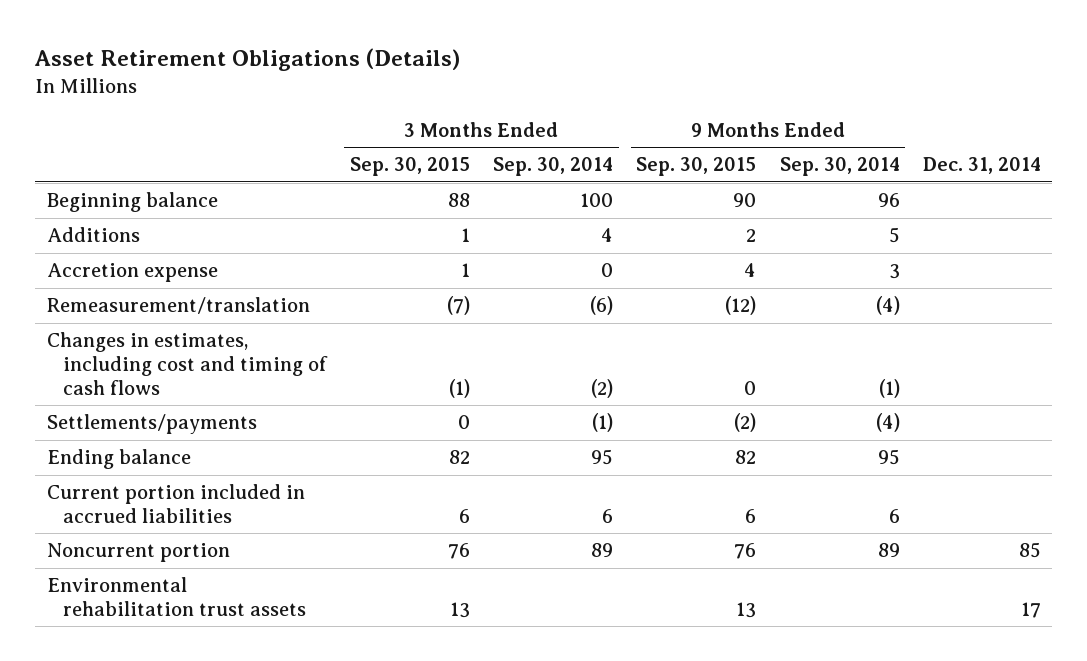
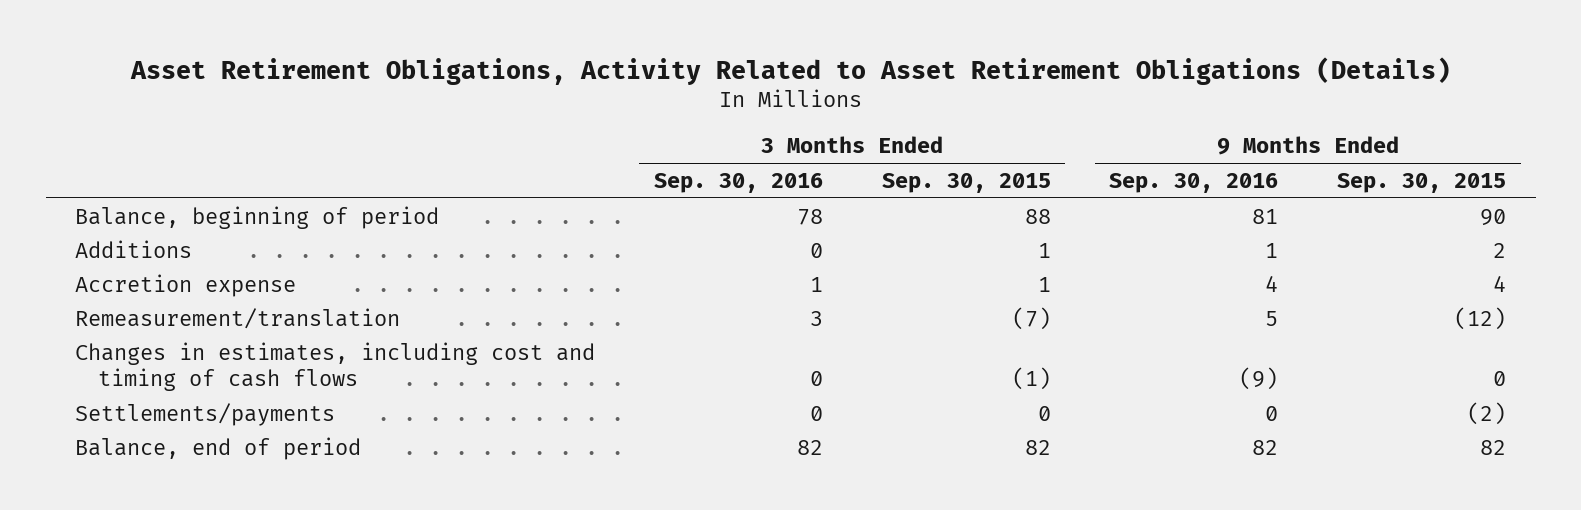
[34,47,461,71] Asset Retirement Obligations (Details) -> [129,56,1451,85] Asset Retirement Obligations, Activity Related to Asset Retirement Obligations (Details)
[493,157,614,177] Sep. 30, 2014 -> none
[779,157,900,177] Sep. 30, 2014 -> none
[922,157,1041,175] Dec. 31, 2014 -> none
none -> [653,172,823,193] Sep. 30, 2016
none -> [1109,172,1279,193] Sep. 30, 2016
[46,192,218,213] Beginning balance -> [75,205,440,229] Balance, beginning of period
[46,484,305,524] Current portion included in accrued liabilities -> none
[46,543,230,563] Noncurrent portion -> none
[46,577,306,617] Environmental rehabilitation trust assets -> none
[46,449,191,470] Ending balance -> [75,436,362,460] Balance, end of period

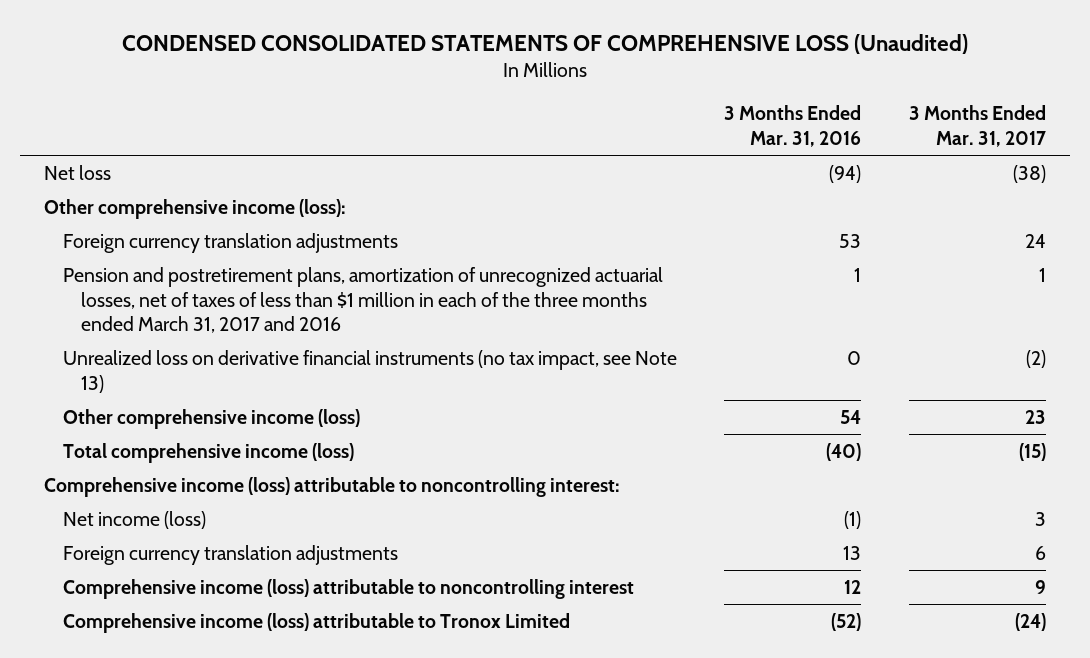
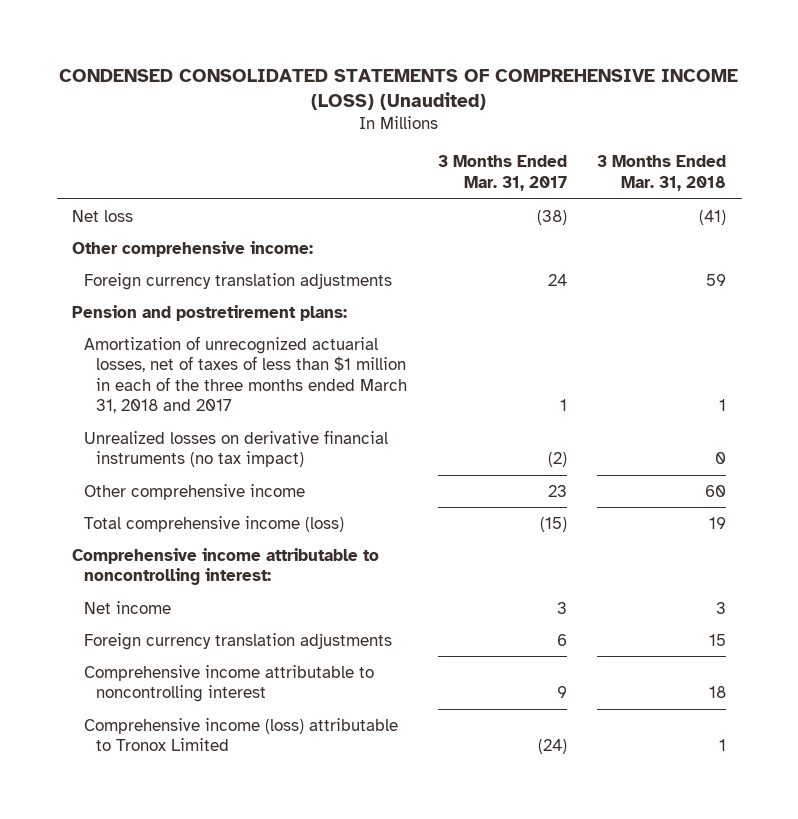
[122,33,969,54] CONDENSED CONSOLIDATED STATEMENTS OF COMPREHENSIVE LOSS (Unaudited) -> [59,69,739,111] CONDENSED CONSOLIDATED STATEMENTS OF COMPREHENSIVE INCOME (LOSS) (Unaudited)
[724,105,862,148] 3 Months Ended Mar. 31, 2016 -> none
none -> [597,155,727,192] 3 Months Ended Mar. 31, 2018
[44,198,347,219] Other comprehensive income (loss): -> [72,240,314,257] Other comprehensive income:
none -> [72,304,348,321] Pension and postretirement plans:
[62,266,663,334] Pension and postretirement plans, amortization of unrecognized actuarial losses, net of taxes of less than $1 million in each of the three months ended March 31, 2017 and 2016 -> [83,335,407,414] Amortization of unrecognized actuarial losses, net of taxes of less than $1 million in each of the three months ended March 31, 2018 and 2017
[62,349,677,393] Unrealized loss on derivative financial instruments (no tax impact, see Note 13) -> [83,429,388,468] Unrealized losses on derivative financial instruments (no tax impact)
[62,408,360,429] Other comprehensive income (loss) -> [83,483,305,500] Other comprehensive income
[44,476,621,497] Comprehensive income (loss) attributable to noncontrolling interest: -> [72,547,380,586] Comprehensive income attributable to noncontrolling interest:
[62,510,206,529] Net income (loss) -> [83,600,171,614] Net income
[62,578,634,599] Comprehensive income (loss) attributable to noncontrolling interest -> [83,664,374,703] Comprehensive income attributable to noncontrolling interest

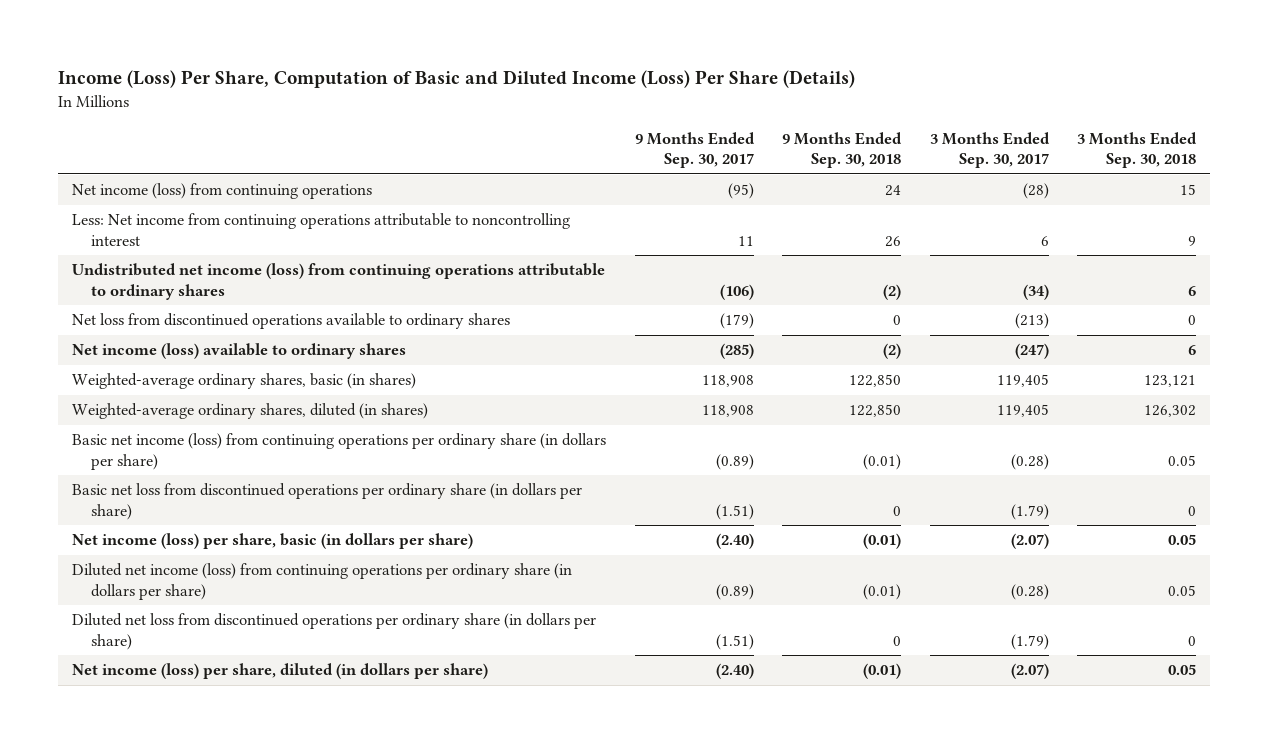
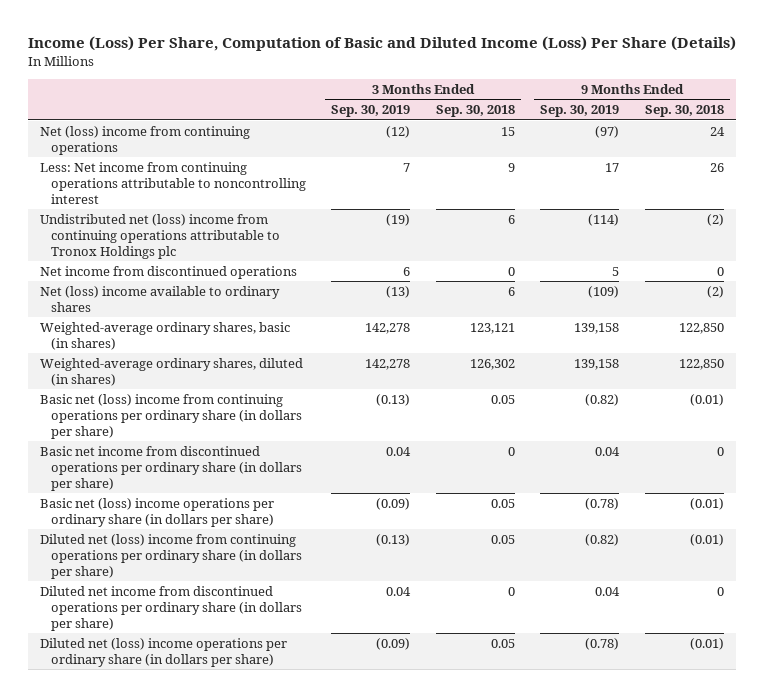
[634,131,755,169] 9 Months Ended Sep. 30, 2017 -> none
[929,131,1050,169] 3 Months Ended Sep. 30, 2017 -> none
none -> [331,105,411,118] Sep. 30, 2019
none -> [540,105,620,118] Sep. 30, 2019
[72,183,373,200] Net income (loss) from continuing operations -> [40,125,251,155] Net (loss) income from continuing operations
[72,263,606,300] Undistributed net income (loss) from continuing operations attributable to ordinary shares -> [40,213,281,259] Undistributed net (loss) income from continuing operations attributable to Tronox Holdings plc
[72,313,511,330] Net loss from discontinued operations available to ordinary shares -> [40,265,298,279] Net income from discontinued operations
[72,343,407,360] Net income (loss) available to ordinary shares -> [40,285,281,312] Net (loss) income available to ordinary shares
[72,433,607,470] Basic net income (loss) from continuing operations per ordinary share (in dollars per share) -> [40,393,303,439] Basic net (loss) income from continuing operations per ordinary share (in dollars per share)
[72,483,583,520] Basic net loss from discontinued operations per ordinary share (in dollars per share) -> [40,445,303,491] Basic net income from discontinued operations per ordinary share (in dollars per share)
[72,533,474,550] Net income (loss) per share, basic (in dollars per share) -> [40,497,275,527] Basic net (loss) income operations per ordinary share (in dollars per share)
[72,563,573,600] Diluted net income (loss) from continuing operations per ordinary share (in dollars per share) -> [40,533,303,579] Diluted net (loss) income from continuing operations per ordinary share (in dollars per share)
[72,613,597,650] Diluted net loss from discontinued operations per ordinary share (in dollars per share) -> [40,585,303,631] Diluted net income from discontinued operations per ordinary share (in dollars per share)
[72,663,489,680] Net income (loss) per share, diluted (in dollars per share) -> [40,637,288,667] Diluted net (loss) income operations per ordinary share (in dollars per share)

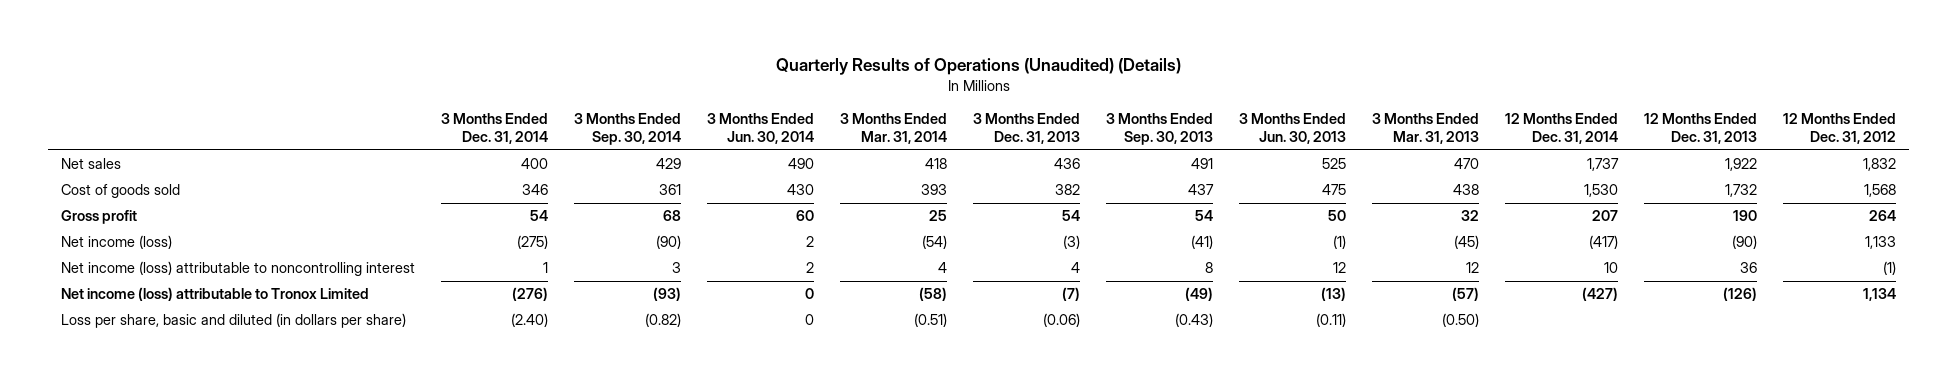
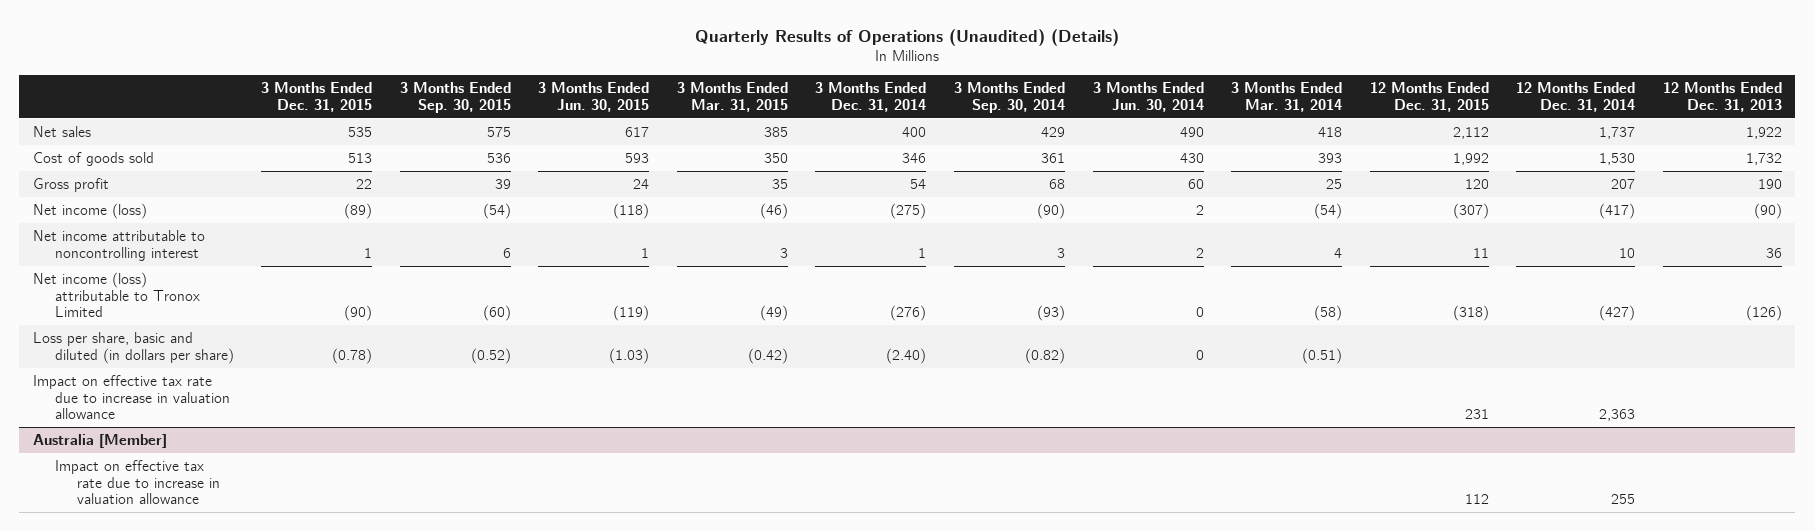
[973,112,1081,144] 3 Months Ended Dec. 31, 2013 -> none
[1106,112,1214,145] 3 Months Ended Sep. 30, 2013 -> none
[1239,112,1347,144] 3 Months Ended Jun. 30, 2013 -> none
[1372,112,1480,144] 3 Months Ended Mar. 31, 2013 -> none
[1783,112,1897,144] 12 Months Ended Dec. 31, 2012 -> none
none -> [261,82,373,112] 3 Months Ended Dec. 31, 2015
none -> [399,82,511,113] 3 Months Ended Sep. 30, 2015
none -> [538,82,650,112] 3 Months Ended Jun. 30, 2015
none -> [676,82,788,112] 3 Months Ended Mar. 31, 2015
none -> [1369,82,1489,112] 12 Months Ended Dec. 31, 2015
[61,261,416,277] Net income (loss) attributable to noncontrolling interest -> [33,229,206,261] Net income attributable to noncontrolling interest
none -> [33,374,230,420] Impact on effective tax rate due to increase in valuation allowance
none -> [33,433,168,448] Australia [Member]
none -> [54,459,220,505] Impact on effective tax rate due to increase in valuation allowance

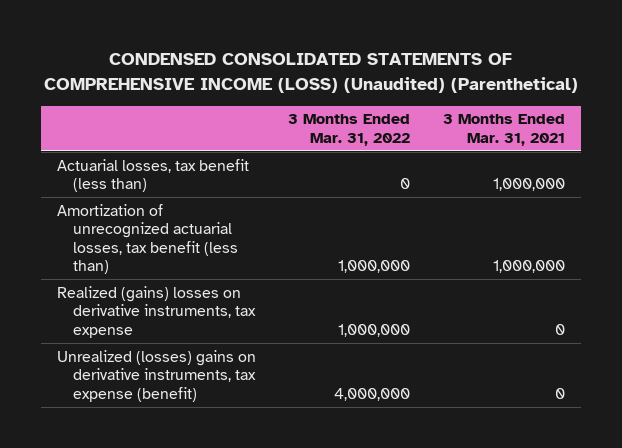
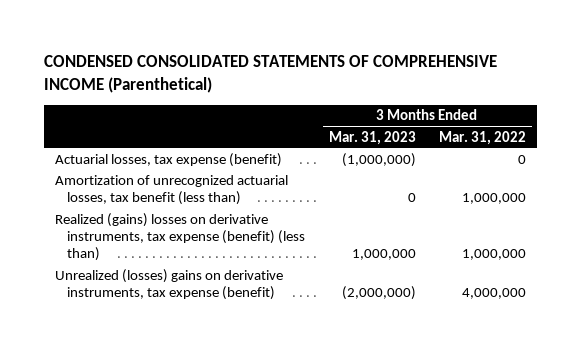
[43,53,578,93] CONDENSED CONSOLIDATED STATEMENTS OF COMPREHENSIVE INCOME (LOSS) (Unaudited) (Parenthetical) -> [43,54,497,93] CONDENSED CONSOLIDATED STATEMENTS OF COMPREHENSIVE INCOME (Parenthetical)
[442,114,565,146] 3 Months Ended Mar. 31, 2021 -> none
none -> [328,130,416,145] Mar. 31, 2023
[56,158,249,193] Actuarial losses, tax benefit (less than) -> [55,152,283,167] Actuarial losses, tax expense (benefit)
[56,285,257,338] Realized (gains) losses on derivative instruments, tax expense -> [55,212,306,261] Realized (gains) losses on derivative instruments, tax expense (benefit) (less than)

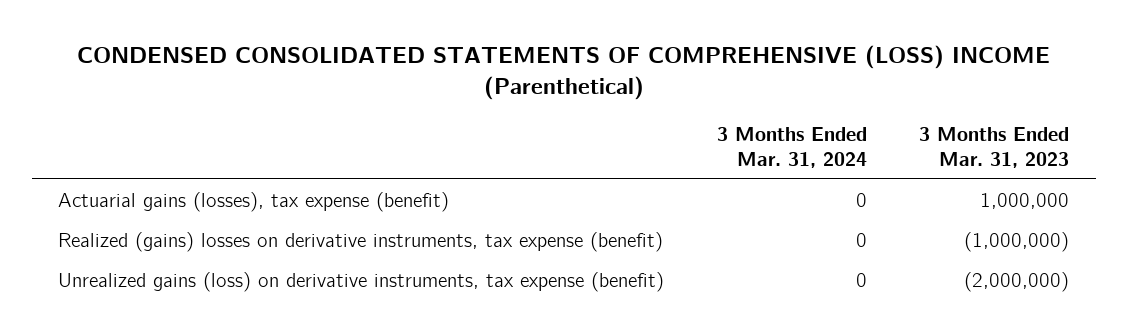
[43,54,497,93] CONDENSED CONSOLIDATED STATEMENTS OF COMPREHENSIVE INCOME (Parenthetical) -> [76,44,1050,100] CONDENSED CONSOLIDATED STATEMENTS OF COMPREHENSIVE (LOSS) INCOME (Parenthetical)
[438,130,526,145] Mar. 31, 2022 -> none
none -> [716,126,867,168] 3 Months Ended Mar. 31, 2024
[55,174,289,205] Amortization of unrecognized actuarial losses, tax benefit (less than) -> none
[55,152,283,167] Actuarial losses, tax expense (benefit) -> [58,192,450,213] Actuarial gains (losses), tax expense (benefit)
[341,152,416,167] (1,000,000) -> [980,193,1070,210] 1,000,000
[55,212,306,261] Realized (gains) losses on derivative instruments, tax expense (benefit) (less than) -> [58,232,664,253] Realized (gains) losses on derivative instruments, tax expense (benefit)
[351,248,416,260] 1,000,000 -> [964,232,1070,253] (1,000,000)
[55,268,284,300] Unrealized (losses) gains on derivative instruments, tax expense (benefit) -> [58,272,665,293] Unrealized gains (loss) on derivative instruments, tax expense (benefit)

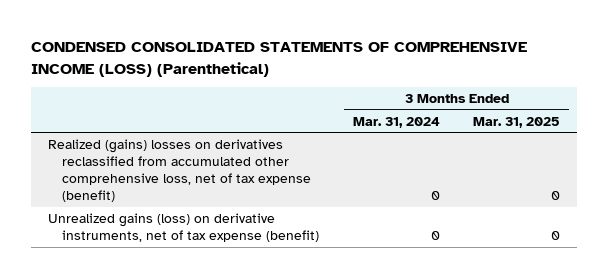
[76,44,1050,100] CONDENSED CONSOLIDATED STATEMENTS OF COMPREHENSIVE (LOSS) INCOME (Parenthetical) -> [30,42,527,77] CONDENSED CONSOLIDATED STATEMENTS OF COMPREHENSIVE INCOME (LOSS) (Parenthetical)
[919,126,1070,168] 3 Months Ended Mar. 31, 2023 -> none
none -> [473,116,561,128] Mar. 31, 2025
[58,192,450,213] Actuarial gains (losses), tax expense (benefit) -> none
[58,232,664,253] Realized (gains) losses on derivative instruments, tax expense (benefit) -> [47,138,312,203] Realized (gains) losses on derivatives reclassified from accumulated other comprehensive loss, net of tax expense (benefit)
[58,272,665,293] Unrealized gains (loss) on derivative instruments, tax expense (benefit) -> [47,212,320,243] Unrealized gains (loss) on derivative instruments, net of tax expense (benefit)

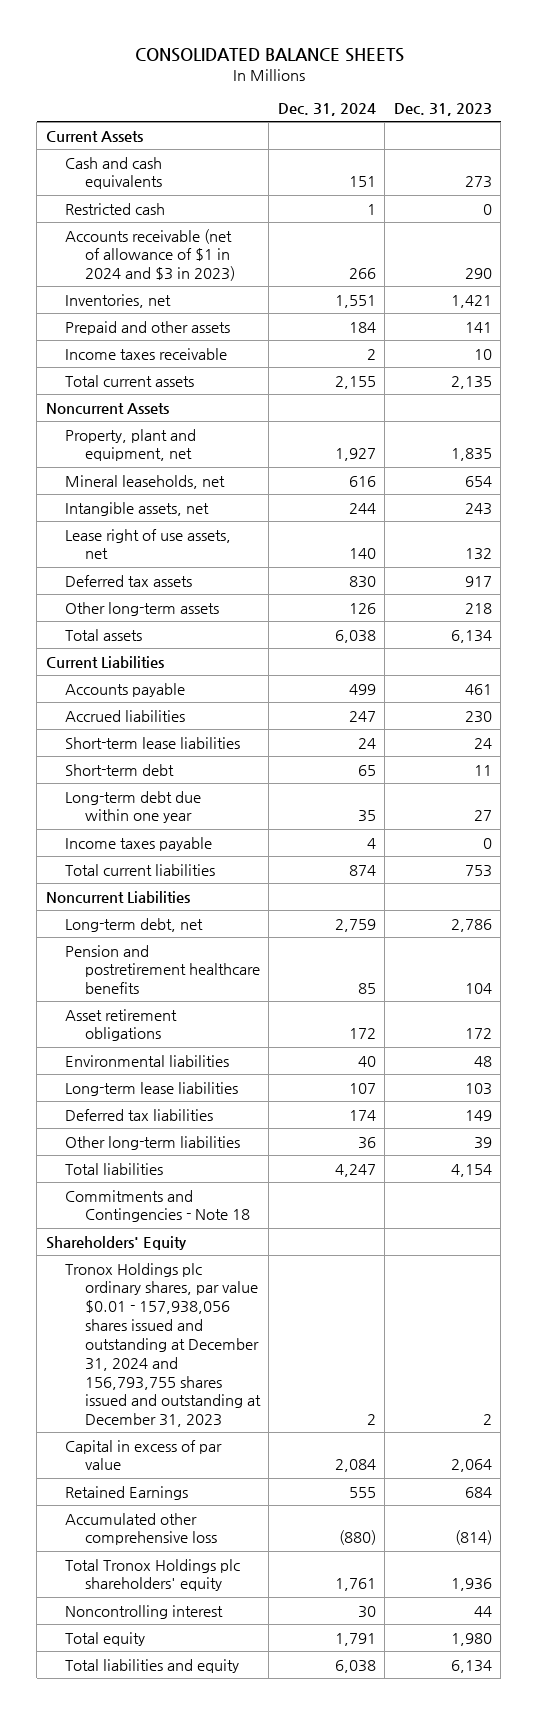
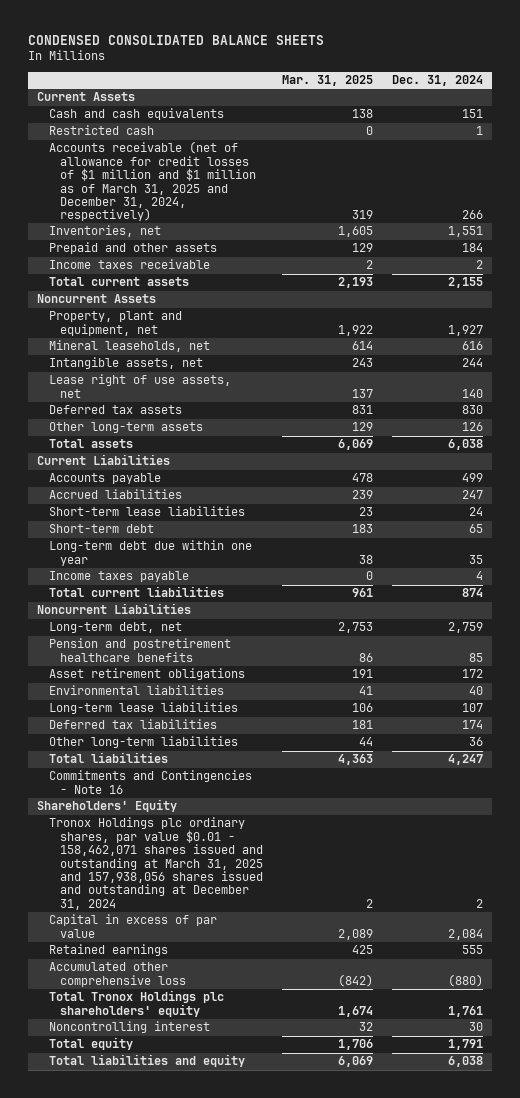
[134,47,404,62] CONSOLIDATED BALANCE SHEETS -> [27,35,324,46] CONDENSED CONSOLIDATED BALANCE SHEETS
[393,102,492,116] Dec. 31, 2023 -> none
none -> [282,75,374,87] Mar. 31, 2025
[65,228,235,282] Accounts receivable (net of allowance of $1 in 2024 and $3 in 2023) -> [48,141,257,222] Accounts receivable (net of allowance for credit losses of $1 million and $1 million as of March 31, 2025 and December 31, 2024, respectively)
[65,1189,250,1223] Commitments and Contingencies - Note 18 -> [48,770,252,794] Commitments and Contingencies - Note 16
[65,1262,261,1428] Tronox Holdings plc ordinary shares, par value $0.01 - 157,938,056 shares issued and outstanding at December 31, 2024 and 156,793,755 shares issued and outstanding at December 31, 2023 -> [48,817,264,910] Tronox Holdings plc ordinary shares, par value $0.01 - 158,462,071 shares issued and outstanding at March 31, 2025 and 157,938,056 shares issued and outstanding at December 31, 2024
[65,1485,189,1500] Retained Earnings -> [48,944,168,957] Retained earnings

